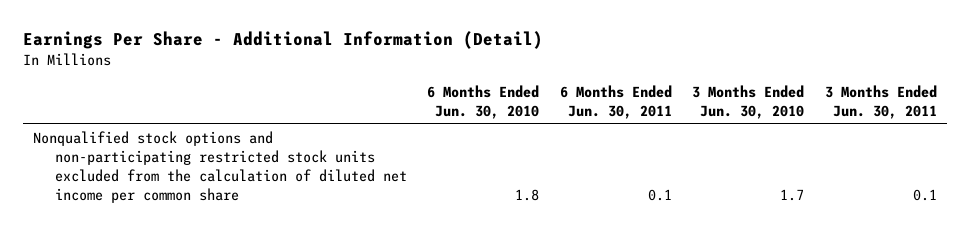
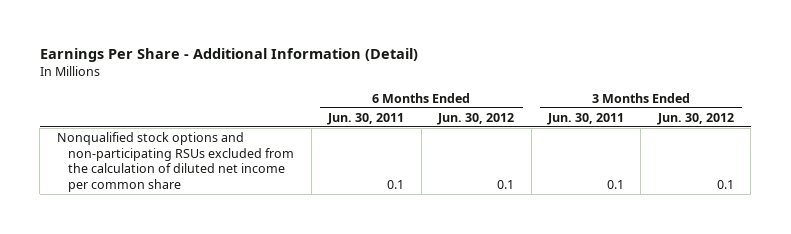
[427,85,540,120] 6 Months Ended Jun. 30, 2010 -> none
[692,85,805,120] 3 Months Ended Jun. 30, 2010 -> none
none -> [437,112,515,125] Jun. 30, 2012
none -> [656,112,734,125] Jun. 30, 2012
[32,130,408,203] Nonqualified stock options and non-participating restricted stock units excluded from the calculation of diluted net income per common share -> [56,131,295,192] Nonqualified stock options and non-participating RSUs excluded from the calculation of diluted net income per common share

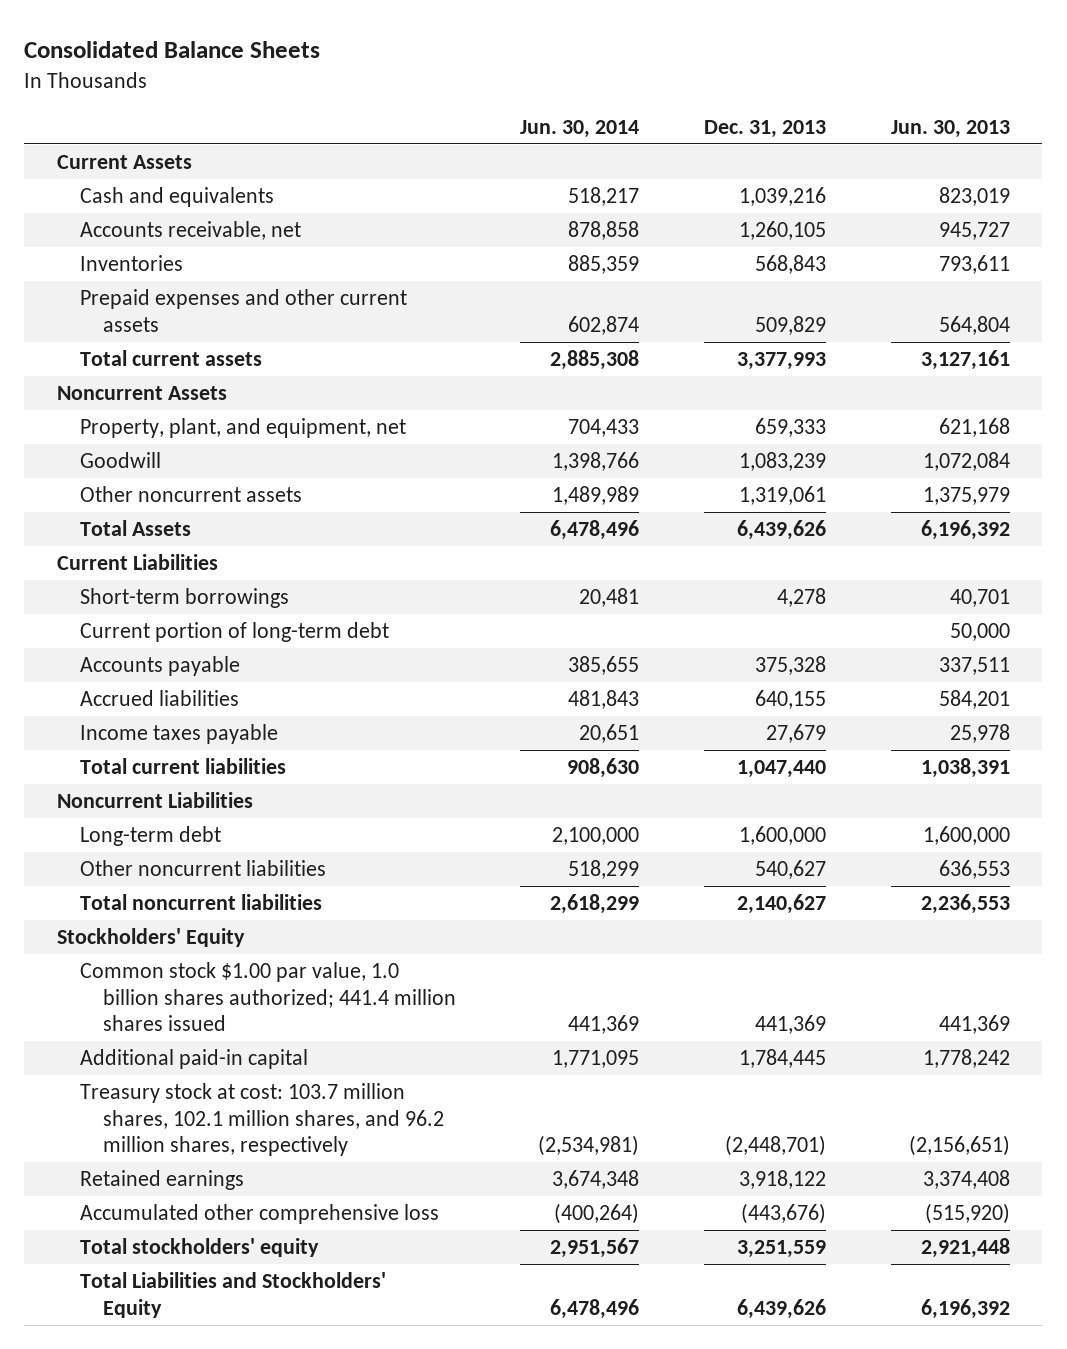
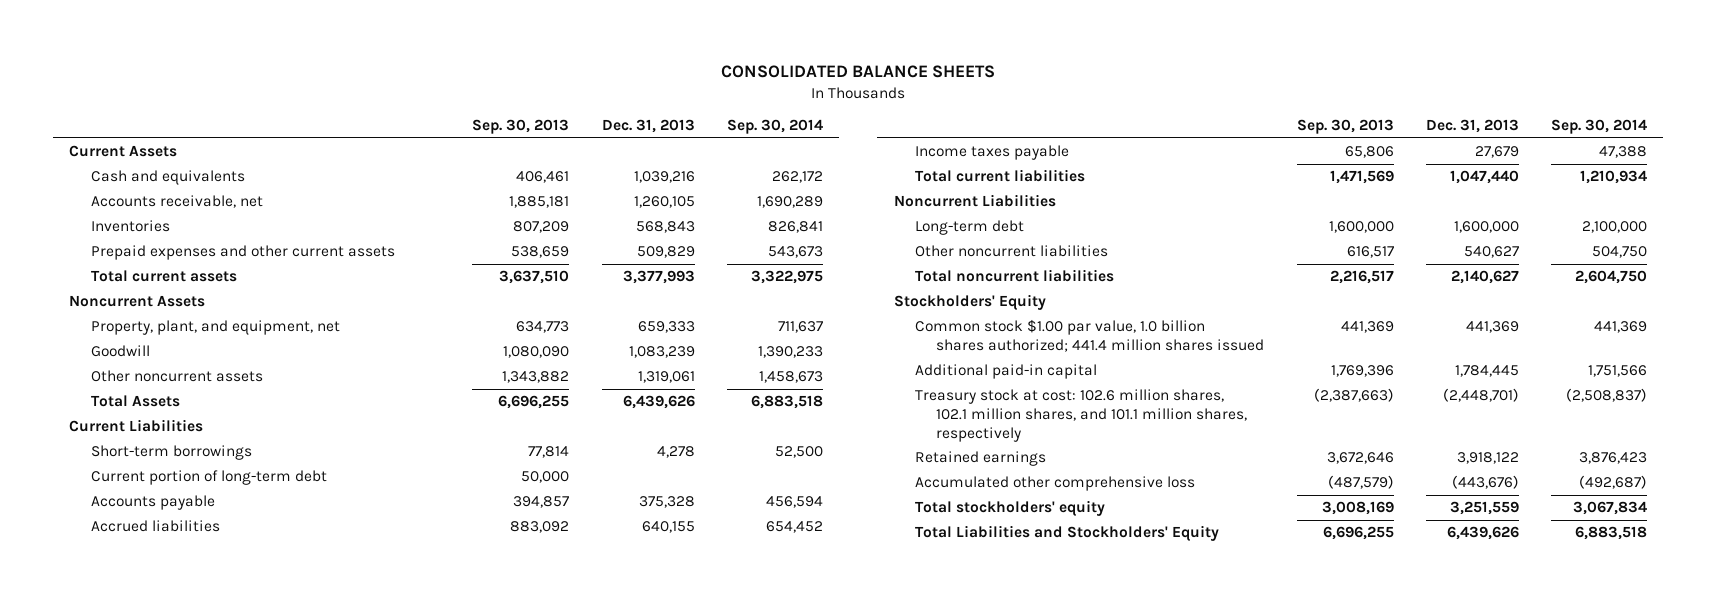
[24,41,321,59] Consolidated Balance Sheets -> [721,64,996,78] CONSOLIDATED BALANCE SHEETS
[520,120,640,139] Jun. 30, 2014 -> none
[891,120,1011,139] Jun. 30, 2013 -> none
none -> [472,119,570,135] Sep. 30, 2013
none -> [727,119,824,135] Sep. 30, 2014
[79,1083,444,1157] Treasury stock at cost: 103.7 million shares, 102.1 million shares, and 96.2 million shares, respectively -> [914,389,1248,442] Treasury stock at cost: 102.6 million shares, 102.1 million shares, and 101.1 million shares, respectively

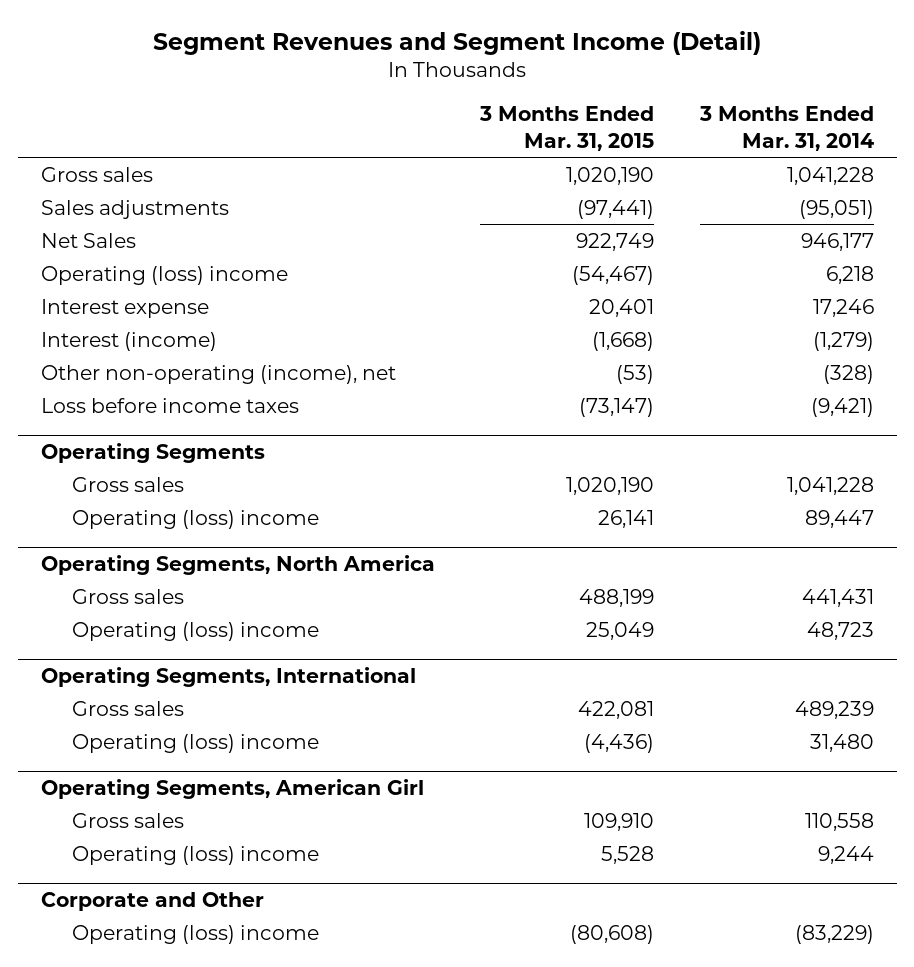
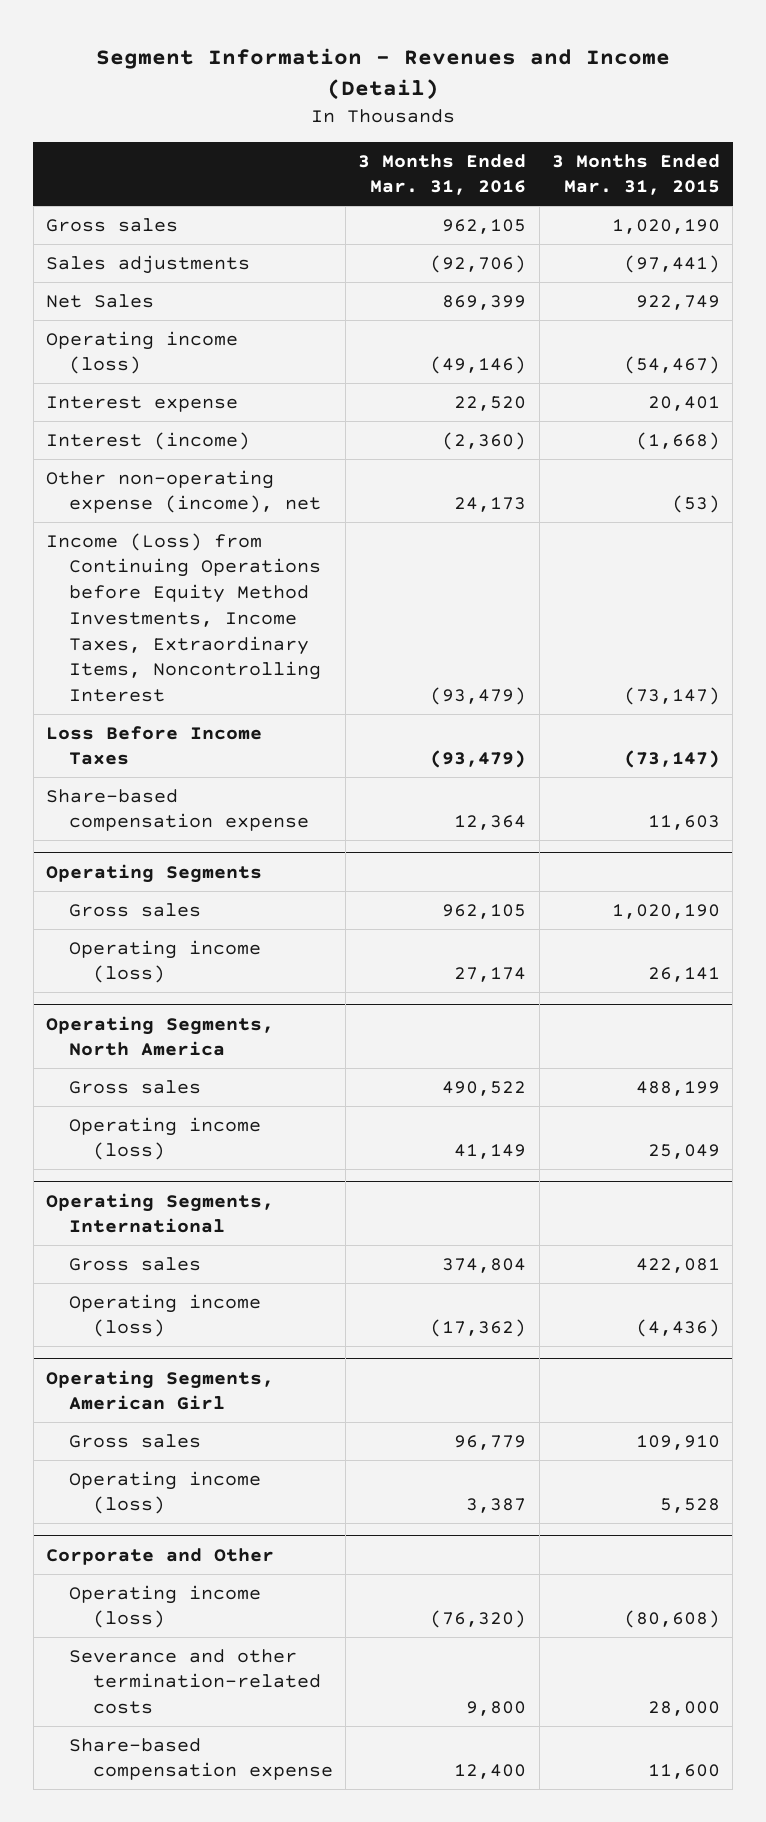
[153,30,762,55] Segment Revenues and Segment Income (Detail) -> [95,48,670,101] Segment Information - Revenues and Income (Detail)
[698,106,874,151] 3 Months Ended Mar. 31, 2014 -> none
none -> [358,153,527,196] 3 Months Ended Mar. 31, 2016
[40,265,288,285] Operating (loss) income -> [45,330,238,375] Operating income (loss)
[40,364,396,384] Other non-operating (income), net -> [45,469,322,514] Other non-operating expense (income), net
[40,397,299,413] Loss before income taxes -> [45,532,322,703] Income (Loss) from Continuing Operations before Equity Method Investments, Income Taxes, Extraordinary Items, Noncontrolling Interest
none -> [45,725,262,766] Loss Before Income Taxes
none -> [45,788,310,832] Share-based compensation expense
[72,509,320,529] Operating (loss) income -> [69,939,262,984] Operating income (loss)
[72,621,320,641] Operating (loss) income -> [69,1116,262,1161] Operating income (loss)
[72,733,320,753] Operating (loss) income -> [69,1293,262,1338] Operating income (loss)
[72,845,320,865] Operating (loss) income -> [69,1470,262,1515] Operating income (loss)
[72,924,320,944] Operating (loss) income -> [69,1584,262,1629] Operating income (loss)
none -> [69,1648,321,1715] Severance and other termination-related costs
none -> [69,1737,333,1781] Share-based compensation expense

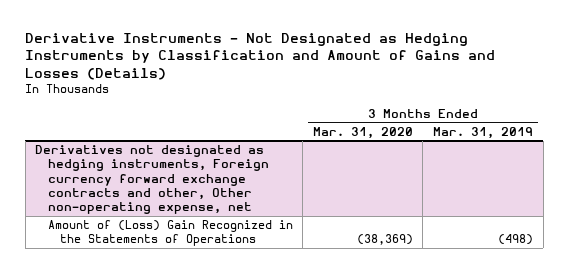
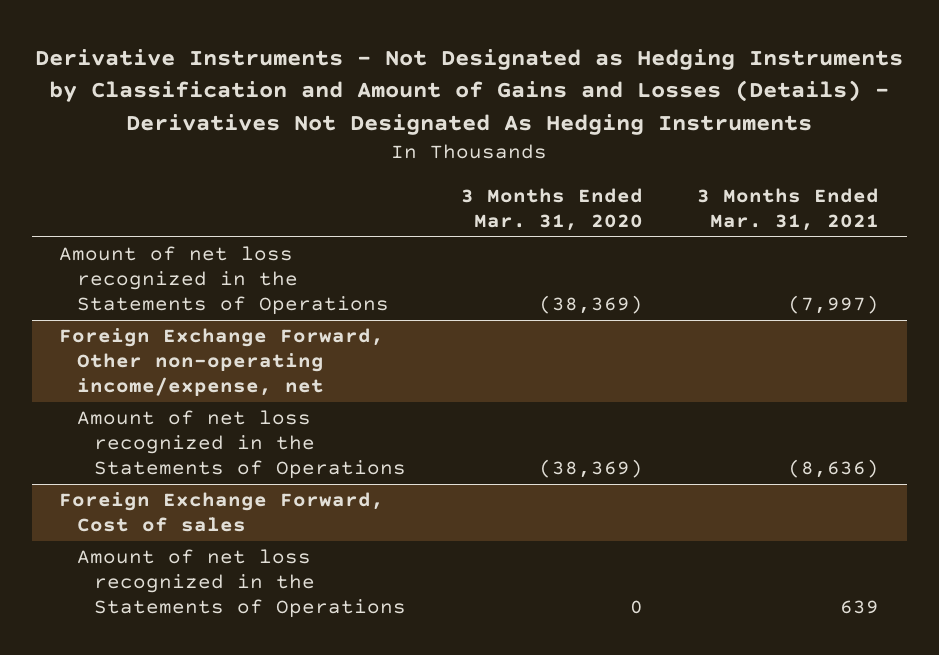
[25,32,496,80] Derivative Instruments - Not Designated as Hedging Instruments by Classification and Amount of Gains and Losses (Details) -> [35,48,904,136] Derivative Instruments - Not Designated as Hedging Instruments by Classification and Amount of Gains and Losses (Details) - Derivatives Not Designated As Hedging Instruments
[433,126,534,139] Mar. 31, 2019 -> none
none -> [697,187,880,231] 3 Months Ended Mar. 31, 2021
[35,145,269,215] Derivatives not designated as hedging instruments, Foreign currency forward exchange contracts and other, Other non-operating expense, net -> none
[47,220,293,247] Amount of (Loss) Gain Recognized in the Statements of Operations -> [59,246,389,315] Amount of net loss recognized in the Statements of Operations
none -> [59,328,385,396] Foreign Exchange Forward, Other non-operating income/expense, net
none -> [76,410,407,479] Amount of net loss recognized in the Statements of Operations
none -> [59,492,385,532] Foreign Exchange Forward, Cost of sales
none -> [76,549,407,618] Amount of net loss recognized in the Statements of Operations

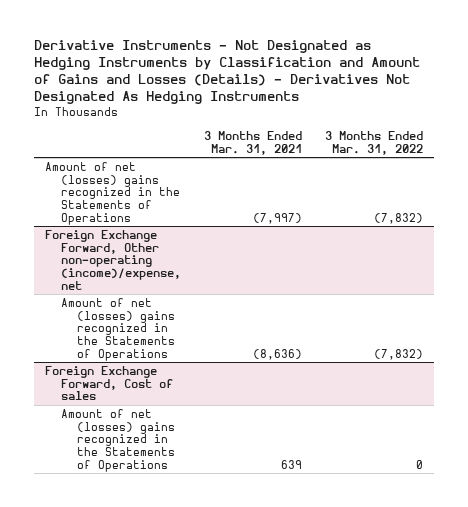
[460,187,643,231] 3 Months Ended Mar. 31, 2020 -> none
none -> [324,131,423,155] 3 Months Ended Mar. 31, 2022
[59,246,389,315] Amount of net loss recognized in the Statements of Operations -> [44,161,180,225] Amount of net (losses) gains recognized in the Statements of Operations
[59,328,385,396] Foreign Exchange Forward, Other non-operating income/expense, net -> [44,229,181,290] Foreign Exchange Forward, Other non-operating (income)/expense, net
[76,410,407,479] Amount of net loss recognized in the Statements of Operations -> [60,297,175,361] Amount of net (losses) gains recognized in the Statements of Operations
[76,549,407,618] Amount of net loss recognized in the Statements of Operations -> [60,408,175,472] Amount of net (losses) gains recognized in the Statements of Operations

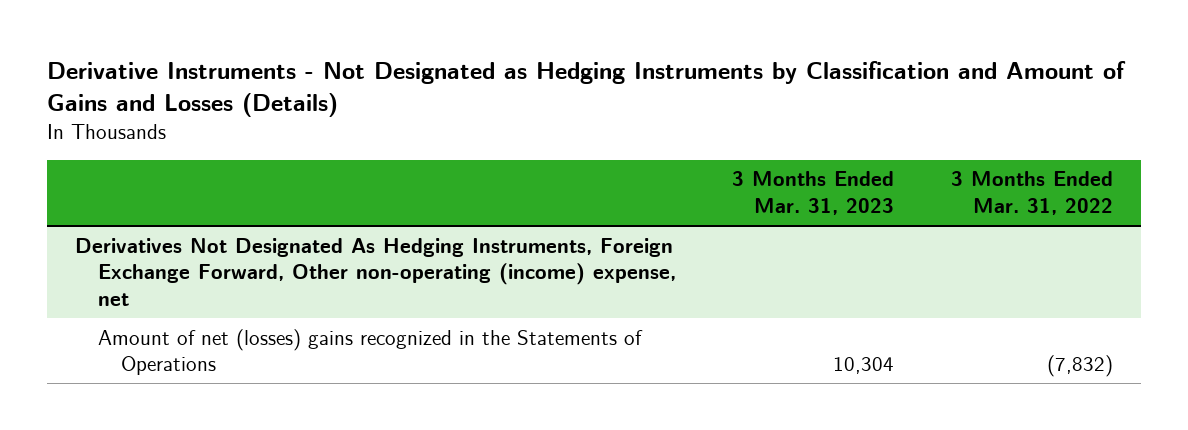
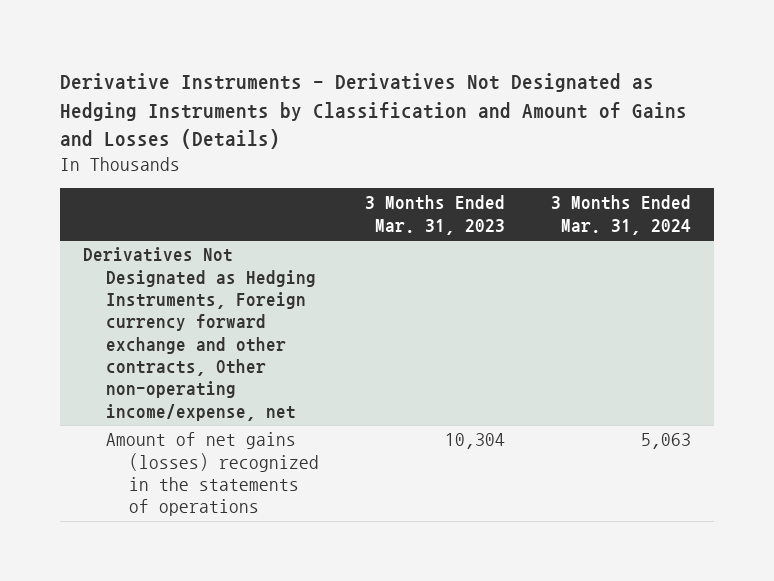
[47,61,1127,118] Derivative Instruments - Not Designated as Hedging Instruments by Classification and Amount of Gains and Losses (Details) -> [60,73,688,150] Derivative Instruments - Derivatives Not Designated as Hedging Instruments by Classification and Amount of Gains and Losses (Details)
[950,171,1113,216] 3 Months Ended Mar. 31, 2022 -> none
none -> [550,195,691,235] 3 Months Ended Mar. 31, 2024
[75,237,677,306] Derivatives Not Designated As Hedging Instruments, Foreign Exchange Forward, Other non-operating (income) expense, net -> [82,247,317,421] Derivatives Not Designated as Hedging Instruments, Foreign currency forward exchange and other contracts, Other non-operating income/expense, net
[98,328,644,376] Amount of net (losses) gains recognized in the Statements of Operations -> [106,432,320,517] Amount of net gains (losses) recognized in the statements of operations

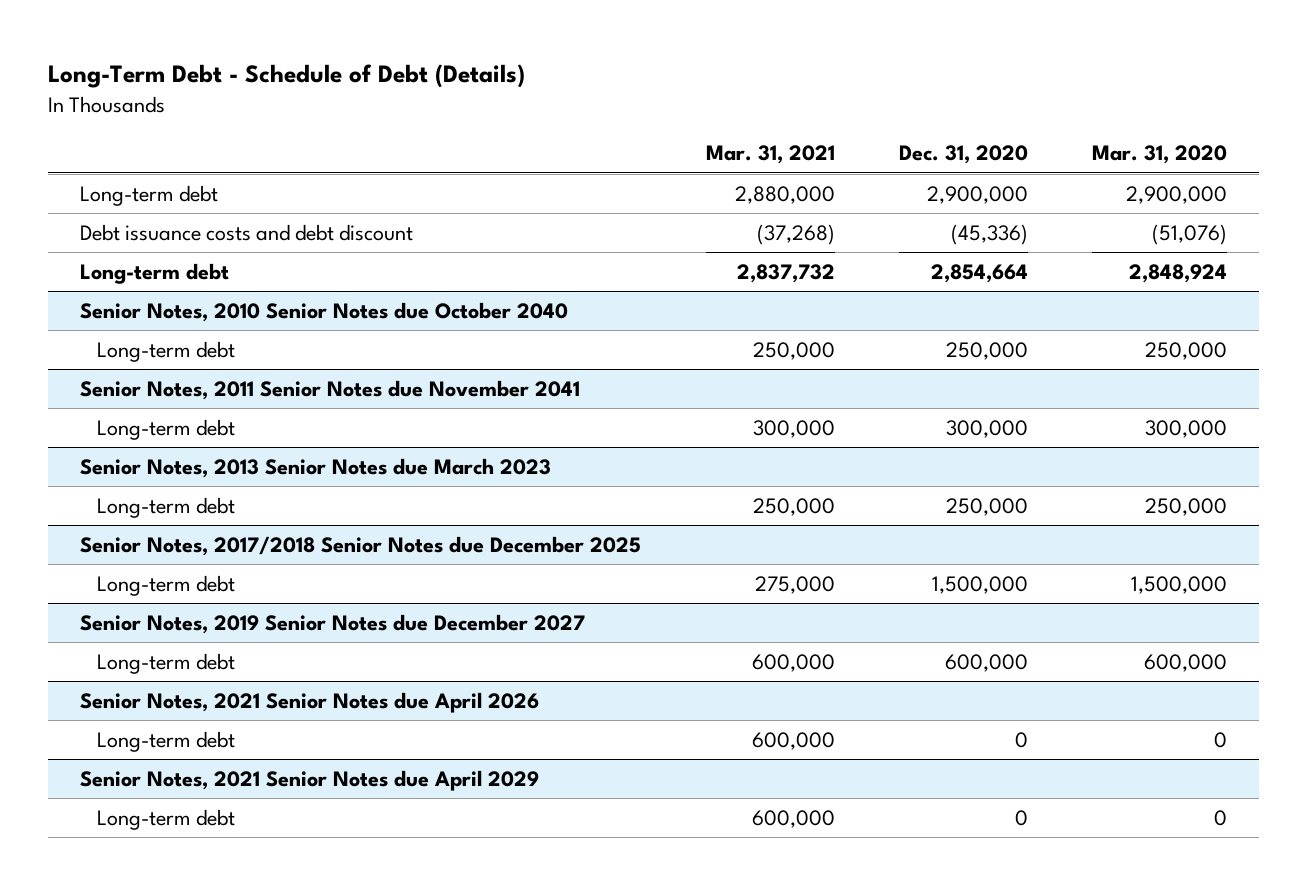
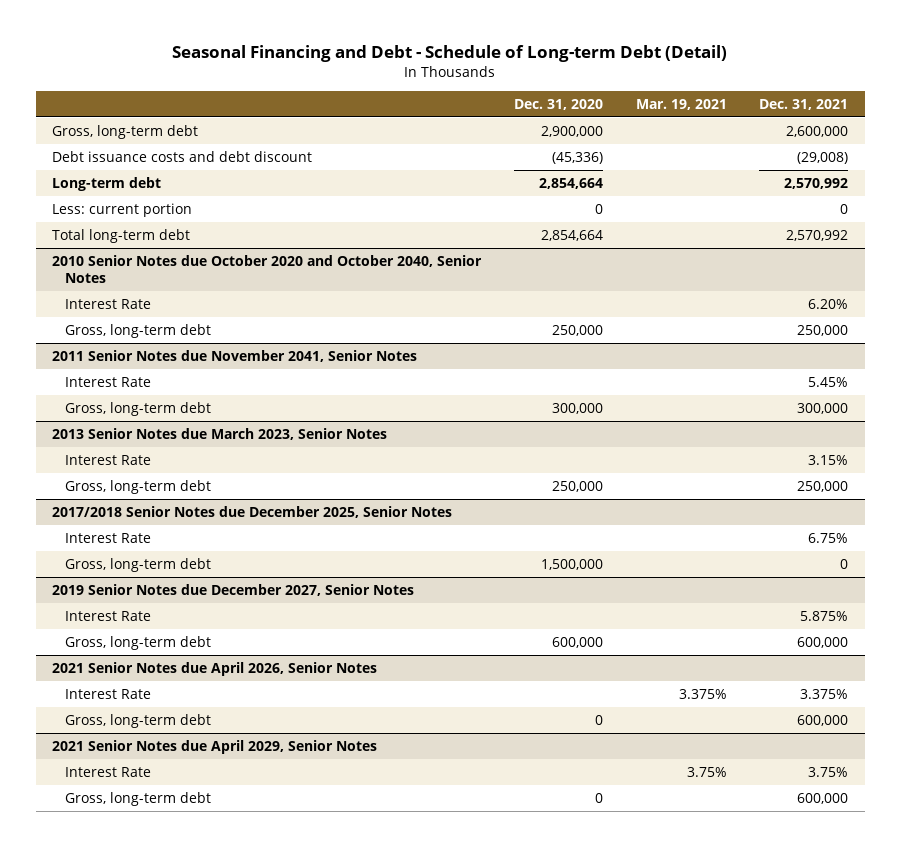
[48,64,526,89] Long-Term Debt - Schedule of Debt (Details) -> [172,44,728,62] Seasonal Financing and Debt - Schedule of Long-term Debt (Detail)
[705,145,835,165] Mar. 31, 2021 -> none
[1092,145,1228,165] Mar. 31, 2020 -> none
none -> [635,98,727,110] Mar. 19, 2021
none -> [759,98,849,110] Dec. 31, 2021
[80,184,219,206] Long-term debt -> [52,124,199,139] Gross, long-term debt
none -> [52,202,193,217] Less: current portion
none -> [52,228,191,243] Total long-term debt
[80,301,569,322] Senior Notes, 2010 Senior Notes due October 2040 -> [52,254,483,283] 2010 Senior Notes due October 2020 and October 2040, Senior Notes
none -> [65,298,152,309] Interest Rate
[96,340,235,362] Long-term debt -> [65,323,212,338] Gross, long-term debt
[80,379,581,400] Senior Notes, 2011 Senior Notes due November 2041 -> [52,349,418,362] 2011 Senior Notes due November 2041, Senior Notes
none -> [65,376,152,387] Interest Rate
[96,418,235,440] Long-term debt -> [65,401,212,416] Gross, long-term debt
[80,457,552,478] Senior Notes, 2013 Senior Notes due March 2023 -> [52,427,388,440] 2013 Senior Notes due March 2023, Senior Notes
none -> [65,454,152,465] Interest Rate
[96,496,235,518] Long-term debt -> [65,479,212,494] Gross, long-term debt
[80,535,642,556] Senior Notes, 2017/2018 Senior Notes due December 2025 -> [52,505,453,518] 2017/2018 Senior Notes due December 2025, Senior Notes
none -> [65,532,152,543] Interest Rate
[96,574,235,596] Long-term debt -> [65,557,212,572] Gross, long-term debt
[80,613,586,634] Senior Notes, 2019 Senior Notes due December 2027 -> [52,583,415,596] 2019 Senior Notes due December 2027, Senior Notes
none -> [65,610,152,621] Interest Rate
[96,652,235,674] Long-term debt -> [65,635,212,650] Gross, long-term debt
[80,691,540,713] Senior Notes, 2021 Senior Notes due April 2026 -> [52,661,378,676] 2021 Senior Notes due April 2026, Senior Notes
none -> [65,688,152,699] Interest Rate
[96,730,235,752] Long-term debt -> [65,713,212,728] Gross, long-term debt
[80,769,540,791] Senior Notes, 2021 Senior Notes due April 2029 -> [52,739,378,754] 2021 Senior Notes due April 2029, Senior Notes
none -> [65,766,152,777] Interest Rate
[96,808,235,830] Long-term debt -> [65,791,212,806] Gross, long-term debt

